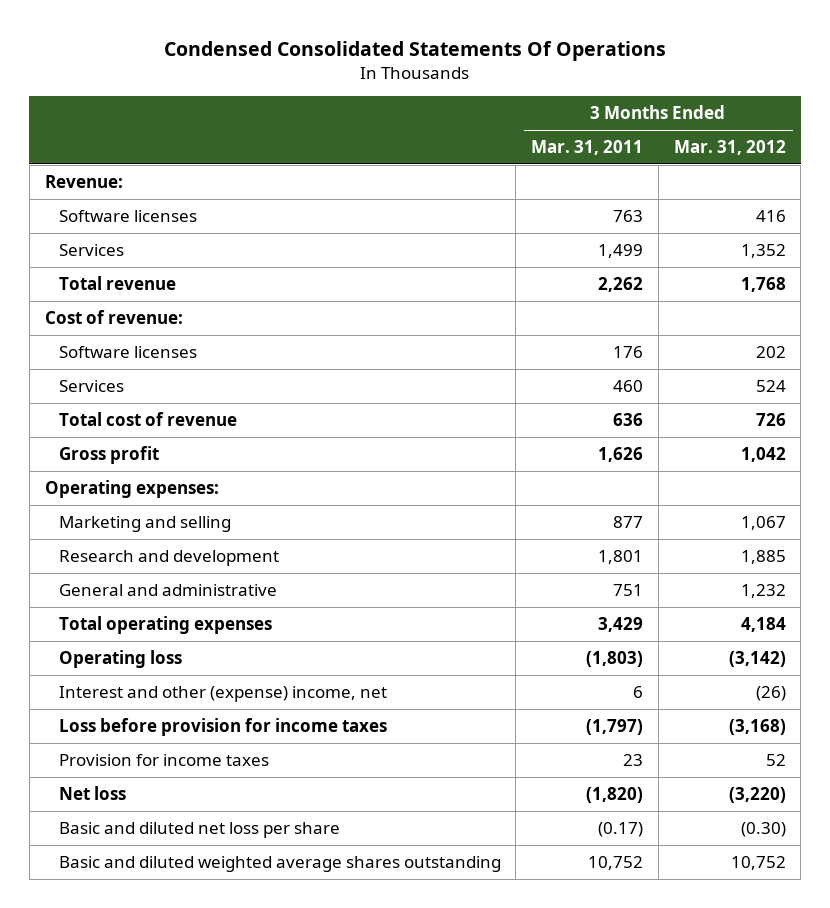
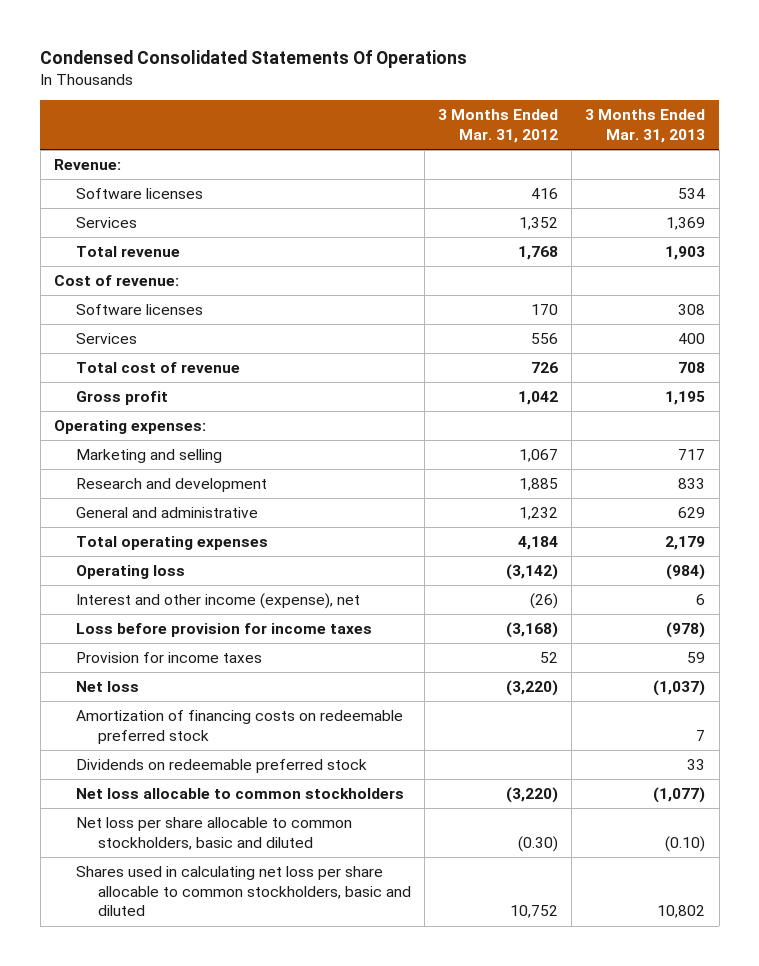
[531,140,644,156] Mar. 31, 2011 -> none
none -> [585,109,706,144] 3 Months Ended Mar. 31, 2013
[755,346,786,359] 202 -> [531,304,559,316] 170
[755,380,786,393] 524 -> [531,333,559,345] 556
[58,686,387,703] Interest and other (expense) income, net -> [75,593,360,610] Interest and other income (expense), net
none -> [75,710,403,744] Amortization of financing costs on redeemable preferred stock
none -> [75,759,367,774] Dividends on redeemable preferred stock
none -> [75,788,404,800] Net loss allocable to common stockholders
[58,822,340,839] Basic and diluted net loss per share -> [75,817,352,850] Net loss per share allocable to common stockholders, basic and diluted
[58,856,501,873] Basic and diluted weighted average shares outstanding -> [75,866,411,917] Shares used in calculating net loss per share allocable to common stockholders, basic and diluted

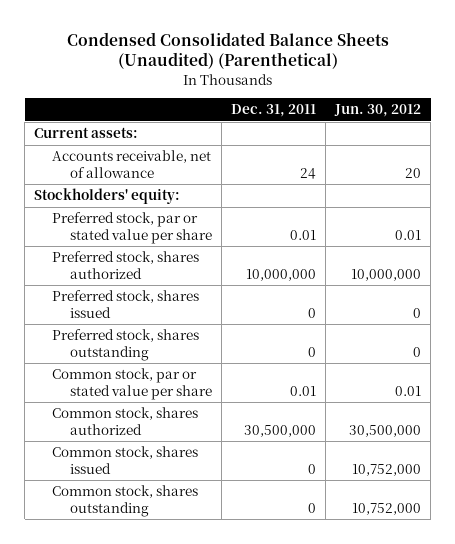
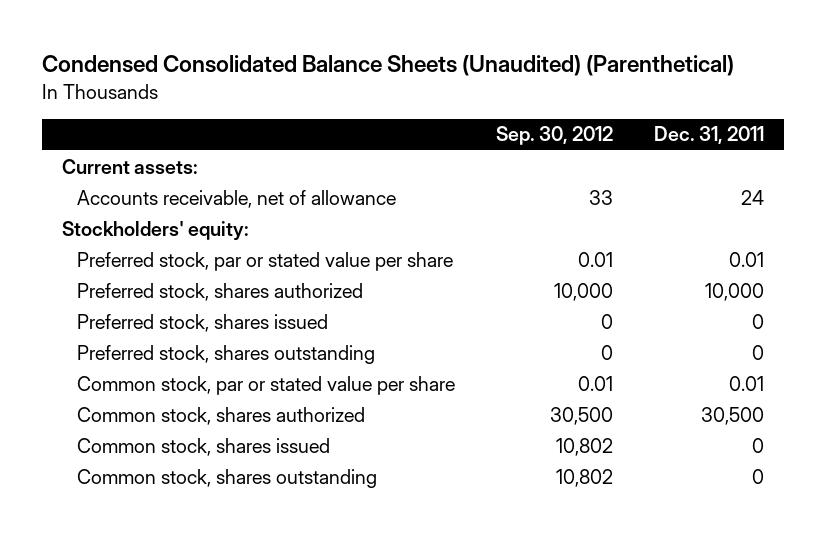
[333,104,421,118] Jun. 30, 2012 -> none
none -> [495,126,613,146] Sep. 30, 2012
[245,268,316,281] 10,000,000 -> [704,282,764,301] 10,000
[243,424,316,437] 30,500,000 -> [700,406,764,425] 30,500

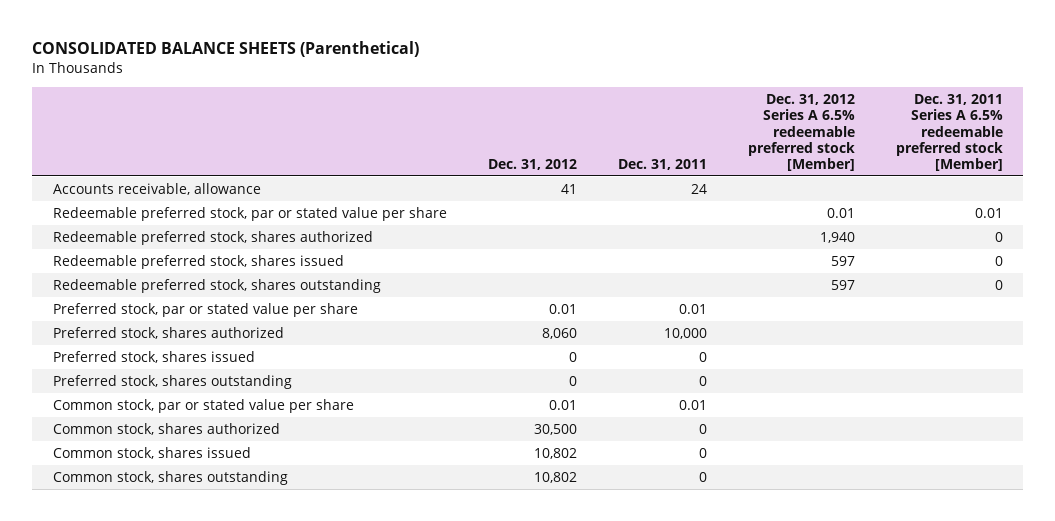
[41,55,734,77] Condensed Consolidated Balance Sheets (Unaudited) (Parenthetical) -> [32,40,420,57] CONSOLIDATED BALANCE SHEETS (Parenthetical)
[495,126,613,146] Sep. 30, 2012 -> none
none -> [487,159,577,171] Dec. 31, 2012
none -> [747,93,855,172] Dec. 31, 2012 Series A 6.5% redeemable preferred stock [Member]
none -> [895,93,1003,172] Dec. 31, 2011 Series A 6.5% redeemable preferred stock [Member]
[62,158,199,174] Current assets: -> none
[62,220,250,240] Stockholders' equity: -> none
[76,189,396,208] Accounts receivable, net of allowance -> [52,182,261,195] Accounts receivable, allowance
none -> [52,206,447,221] Redeemable preferred stock, par or stated value per share
none -> [52,230,373,245] Redeemable preferred stock, shares authorized
none -> [52,254,344,269] Redeemable preferred stock, shares issued
none -> [52,278,381,293] Redeemable preferred stock, shares outstanding
[700,406,764,425] 30,500 -> [698,423,707,434] 0

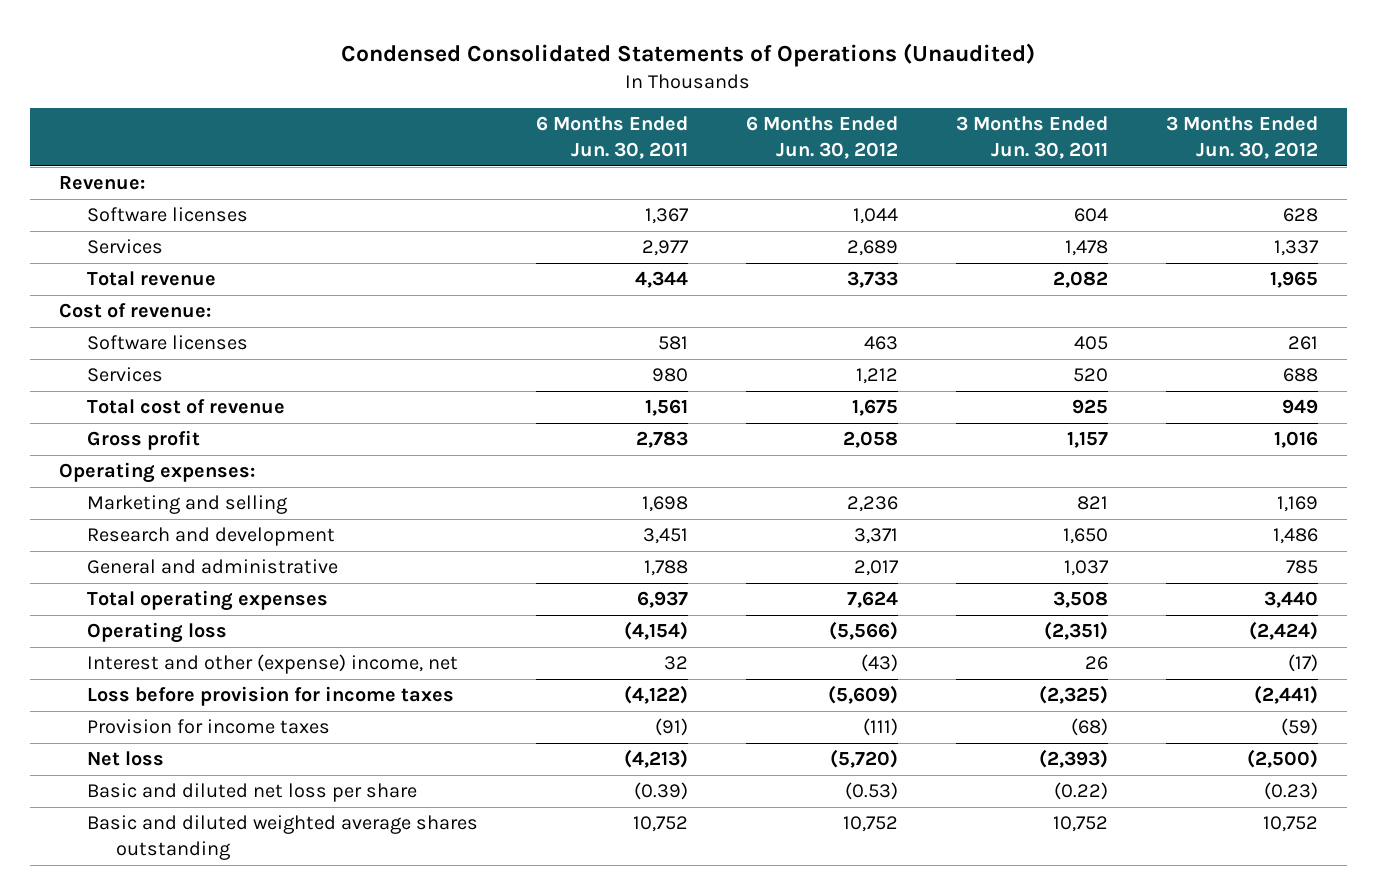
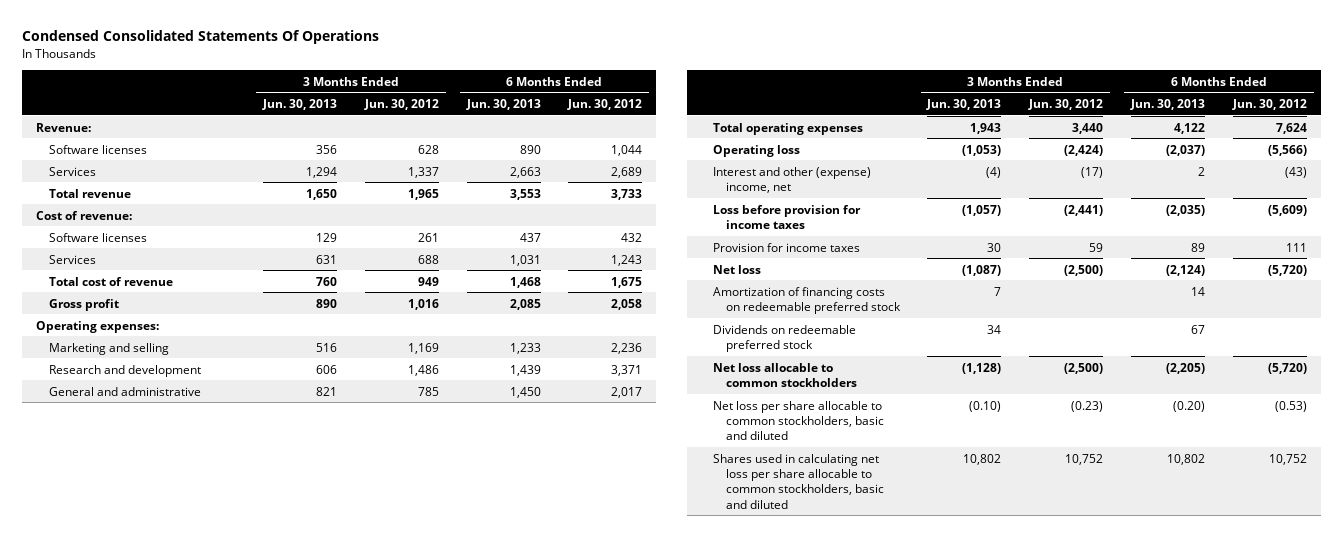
[341,42,1036,67] Condensed Consolidated Statements of Operations (Unaudited) -> [22,30,380,45] Condensed Consolidated Statements Of Operations
[536,116,689,159] 6 Months Ended Jun. 30, 2011 -> none
[955,116,1108,159] 3 Months Ended Jun. 30, 2011 -> none
none -> [262,99,338,111] Jun. 30, 2013
none -> [465,99,541,111] Jun. 30, 2013
[863,336,898,351] 463 -> [621,232,643,242] 432
[855,368,898,385] 1,212 -> [611,254,643,266] 1,243
[862,718,898,737] (111) -> [1285,242,1307,252] 111
[1280,718,1318,737] (59) -> [1089,242,1104,252] 59
none -> [713,286,901,314] Amortization of financing costs on redeemable preferred stock
none -> [713,324,857,352] Dividends on redeemable preferred stock
none -> [713,362,857,387] Net loss allocable to common stockholders
[87,783,418,803] Basic and diluted net loss per share -> [713,400,884,441] Net loss per share allocable to common stockholders, basic and diluted
[87,815,479,861] Basic and diluted weighted average shares outstanding -> [713,453,884,509] Shares used in calculating net loss per share allocable to common stockholders, basic and diluted

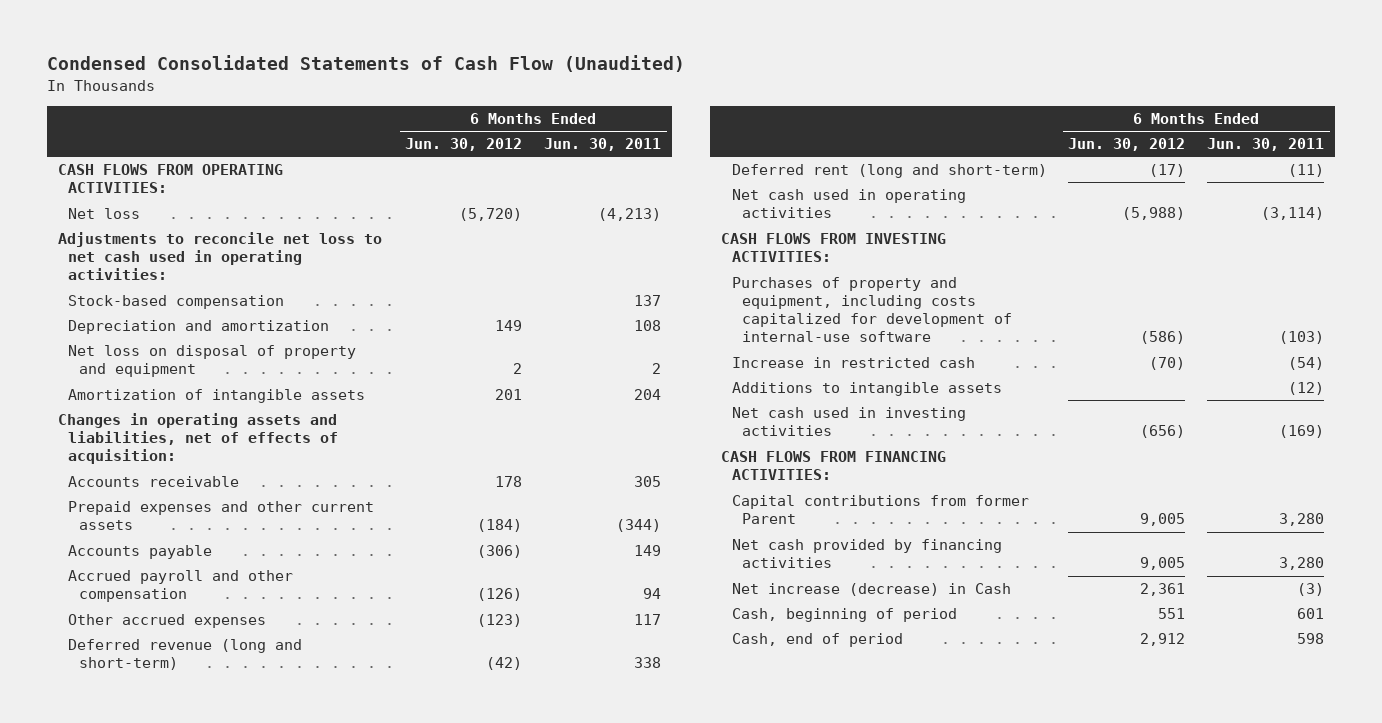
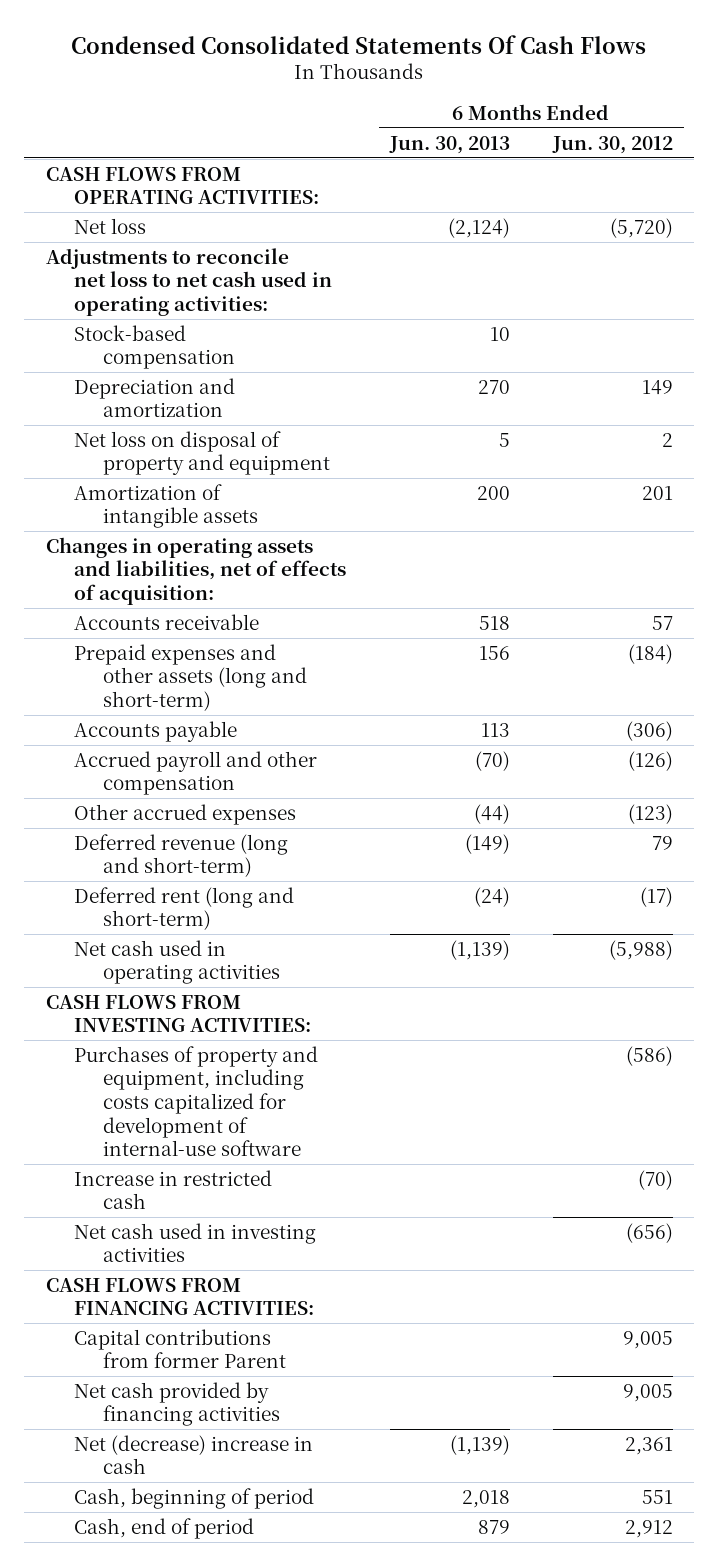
[46,55,685,73] Condensed Consolidated Statements of Cash Flow (Unaudited) -> [71,34,647,54] Condensed Consolidated Statements Of Cash Flows
[544,138,662,152] Jun. 30, 2011 -> none
none -> [388,135,510,154] Jun. 30, 2013
[495,476,523,488] 178 -> [651,615,673,630] 57
[68,501,375,531] Prepaid expenses and other current assets -> [74,643,308,711] Prepaid expenses and other assets (long and short-term)
[486,657,523,671] (42) -> [651,835,673,850] 79
[731,382,1002,397] Additions to intangible assets -> none
[731,583,1011,597] Net increase (decrease) in Cash -> [74,1434,314,1475] Net (decrease) increase in cash

